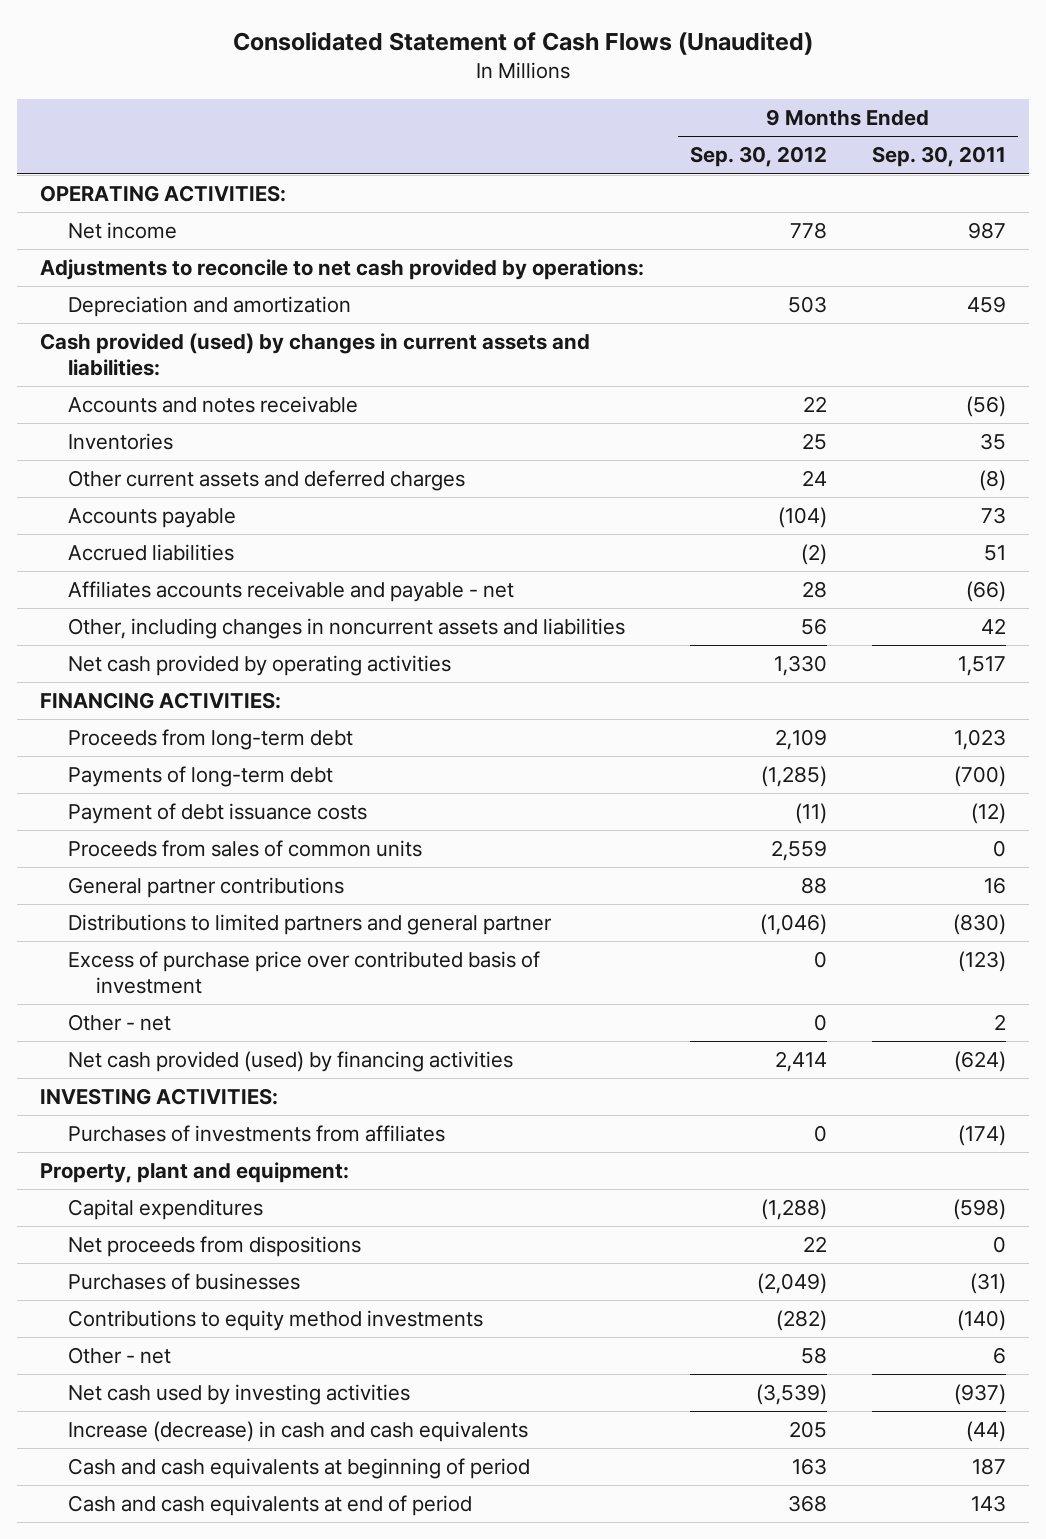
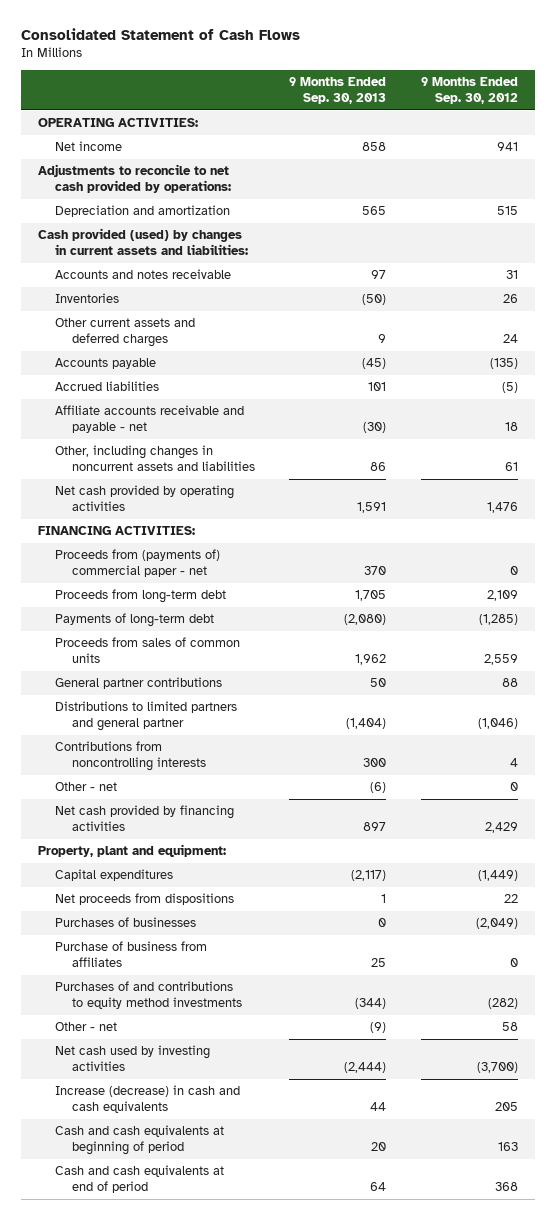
[233,31,814,55] Consolidated Statement of Cash Flows (Unaudited) -> [20,28,300,41] Consolidated Statement of Cash Flows
[872,146,1007,168] Sep. 30, 2011 -> none
none -> [289,77,387,104] 9 Months Ended Sep. 30, 2013
[789,222,827,240] 778 -> [496,142,518,152] 941
[787,296,827,314] 503 -> [496,206,518,216] 515
[802,396,827,413] 22 -> [505,270,518,280] 31
[801,433,827,451] 25 -> [502,294,518,304] 26
[777,507,827,529] (104) -> [489,358,518,370] (135)
[800,544,827,566] (2) -> [501,382,518,394] (5)
[67,581,514,603] Affiliates accounts receivable and payable - net -> [54,405,244,434] Affiliate accounts receivable and payable - net
[801,581,827,599] 28 -> [504,422,518,432] 18
[800,618,827,636] 56 -> [504,462,518,472] 61
[773,655,827,677] 1,330 -> [486,502,518,514] 1,476
none -> [54,549,220,578] Proceeds from (payments of) commercial paper - net
[67,803,367,825] Payment of debt issuance costs -> none
[67,951,540,995] Excess of purchase price over contributed basis of investment -> none
none -> [54,741,206,772] Contributions from noncontrolling interests
[40,1088,279,1106] INVESTING ACTIVITIES: -> none
[67,1125,445,1143] Purchases of investments from affiliates -> none
[67,1051,513,1073] Net cash provided (used) by financing activities -> [54,805,234,832] Net cash provided by financing activities
[774,1051,827,1073] 2,414 -> [484,822,518,834] 2,429
[760,1199,827,1221] (1,288) -> [477,870,518,882] (1,449)
none -> [54,941,207,968] Purchase of business from affiliates
[67,1310,483,1332] Contributions to equity method investments -> [54,981,242,1010] Purchases of and contributions to equity method investments
[755,1384,827,1406] (3,539) -> [476,1062,518,1074] (3,700)

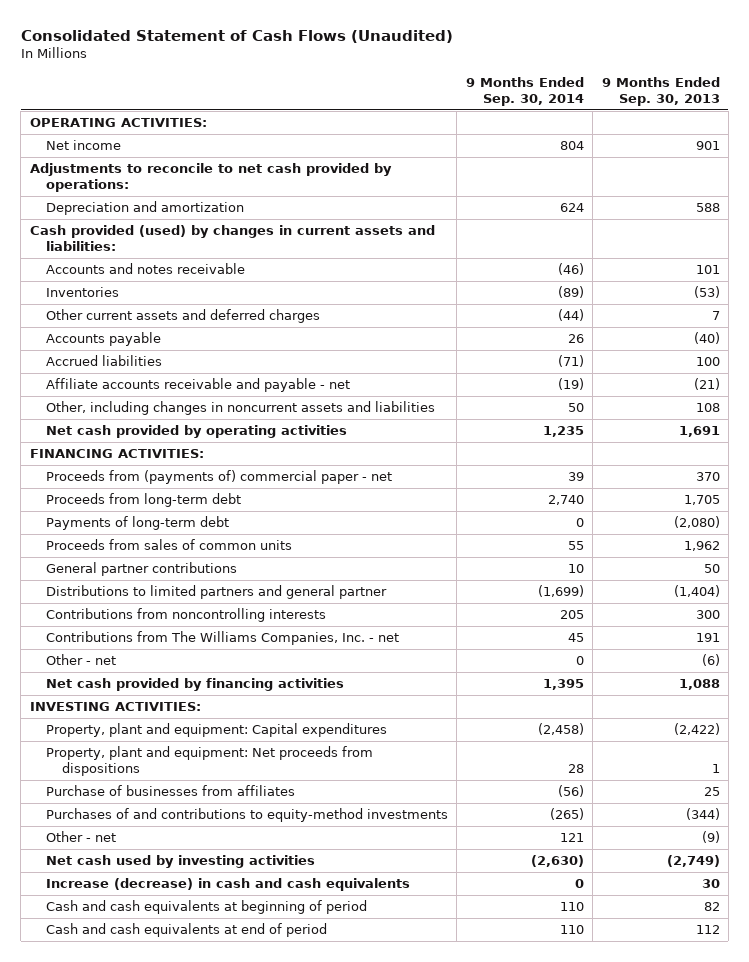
[20,28,300,41] Consolidated Statement of Cash Flows -> [20,29,453,43] Consolidated Statement of Cash Flows (Unaudited)
[420,77,518,104] 9 Months Ended Sep. 30, 2012 -> none
none -> [465,77,584,106] 9 Months Ended Sep. 30, 2014
[362,142,387,152] 858 -> [695,141,720,151] 901
[362,206,387,216] 565 -> [695,203,720,213] 588
[371,270,387,280] 97 -> [695,265,720,275] 101
[362,294,387,306] (50) -> [693,286,720,299] (53)
[378,334,387,344] 9 -> [711,311,720,321] 7
[362,358,387,370] (45) -> [693,332,720,345] (40)
[368,382,387,392] 101 -> [695,357,720,367] 100
[363,422,387,434] (30) -> [693,378,720,391] (21)
[370,462,387,472] 86 -> [695,403,720,413] 108
[357,502,387,514] 1,591 -> [678,426,720,438] 1,691
none -> [45,631,399,646] Contributions from The Williams Companies, Inc. - net
[38,844,227,858] Property, plant and equipment: -> none
[54,917,196,928] Purchases of businesses -> none
[363,822,387,832] 897 -> [678,679,720,691] 1,088
none -> [29,702,201,712] INVESTING ACTIVITIES:
[54,869,173,882] Capital expenditures -> [45,723,387,738] Property, plant and equipment: Capital expenditures
[351,870,387,882] (2,117) -> [673,723,720,736] (2,422)
[54,893,234,906] Net proceeds from dispositions -> [45,746,373,777] Property, plant and equipment: Net proceeds from dispositions
[54,941,207,968] Purchase of business from affiliates -> [45,785,295,797] Purchase of businesses from affiliates
[54,981,242,1010] Purchases of and contributions to equity method investments -> [45,808,448,823] Purchases of and contributions to equity-method investments
[344,1062,387,1074] (2,444) -> [666,855,720,868] (2,749)
[370,1102,387,1112] 44 -> [701,879,720,889] 30
[371,1142,387,1152] 20 -> [703,902,720,912] 82
[370,1182,387,1192] 64 -> [695,925,720,935] 112

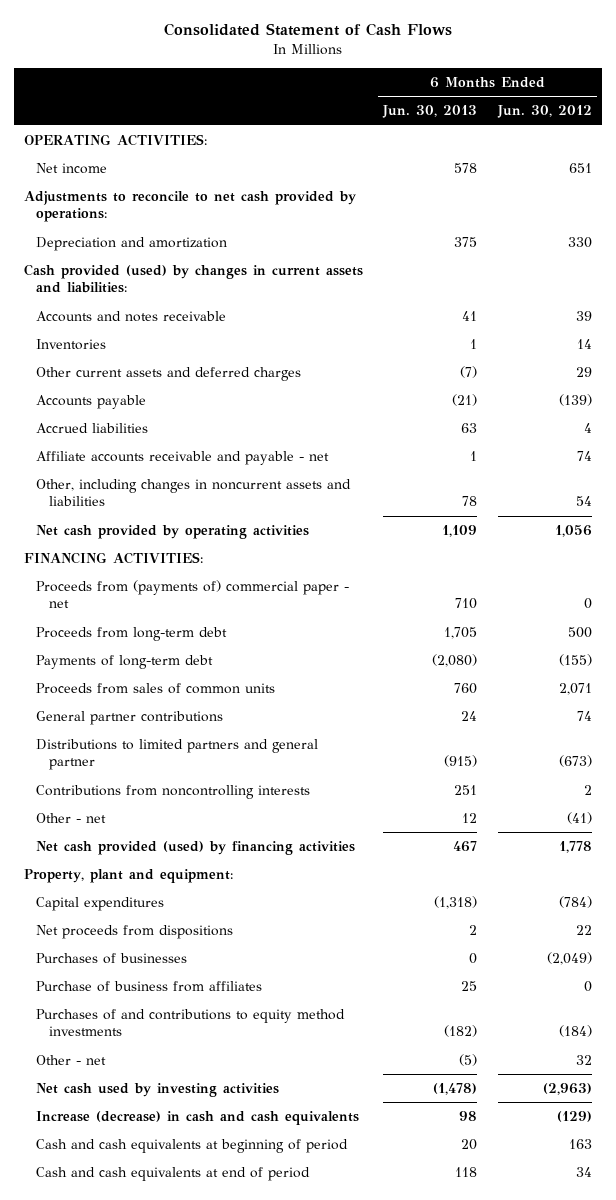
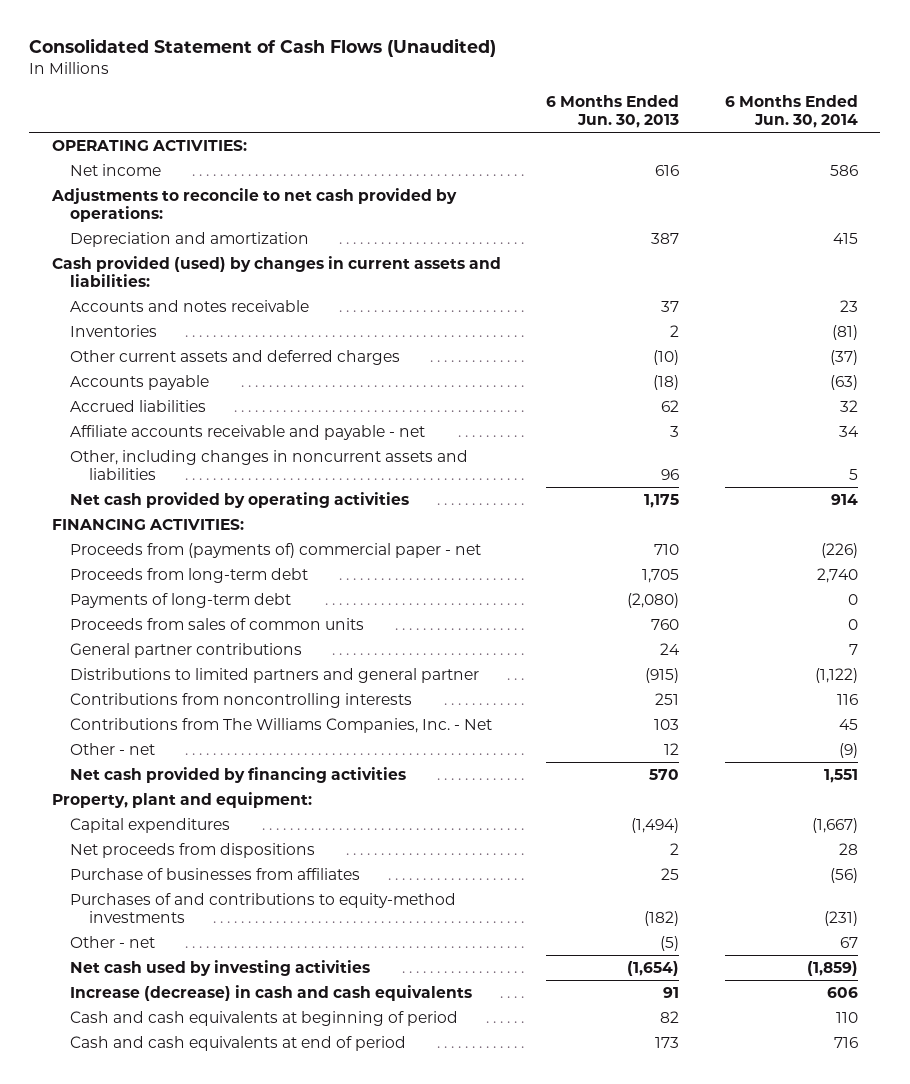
[163,23,452,37] Consolidated Statement of Cash Flows -> [29,38,497,58] Consolidated Statement of Cash Flows (Unaudited)
[496,105,592,119] Jun. 30, 2012 -> none
none -> [724,94,858,128] 6 Months Ended Jun. 30, 2014
[454,162,478,173] 578 -> [655,164,680,176] 616
[454,236,478,247] 375 -> [651,232,680,244] 387
[462,310,478,321] 41 -> [661,300,680,312] 37
[470,338,478,349] 1 -> [670,324,680,337] 2
[460,365,478,378] (7) -> [653,349,680,365] (10)
[452,393,478,406] (21) -> [653,374,680,390] (18)
[461,422,478,433] 63 -> [661,399,680,412] 62
[470,450,478,461] 1 -> [670,425,680,437] 3
[462,496,478,507] 78 -> [661,468,680,480] 96
[442,524,478,537] 1,109 -> [644,493,680,508] 1,175
none -> [70,717,493,733] Contributions from The Williams Companies, Inc. - Net
[36,840,356,855] Net cash provided (used) by financing activities -> [70,766,407,783] Net cash provided by financing activities
[453,840,478,852] 467 -> [649,768,680,780] 570
[434,895,478,909] (1,318) -> [631,817,680,833] (1,494)
[36,952,188,964] Purchases of businesses -> none
[36,980,263,992] Purchase of business from affiliates -> [70,867,361,880] Purchase of businesses from affiliates
[36,1008,346,1037] Purchases of and contributions to equity method investments -> [70,892,457,923] Purchases of and contributions to equity-method investments
[433,1082,478,1095] (1,478) -> [627,960,680,976] (1,654)
[459,1110,478,1121] 98 -> [663,986,680,998] 91
[461,1138,478,1150] 20 -> [660,1010,680,1023] 82
[455,1166,478,1177] 118 -> [655,1036,680,1048] 173

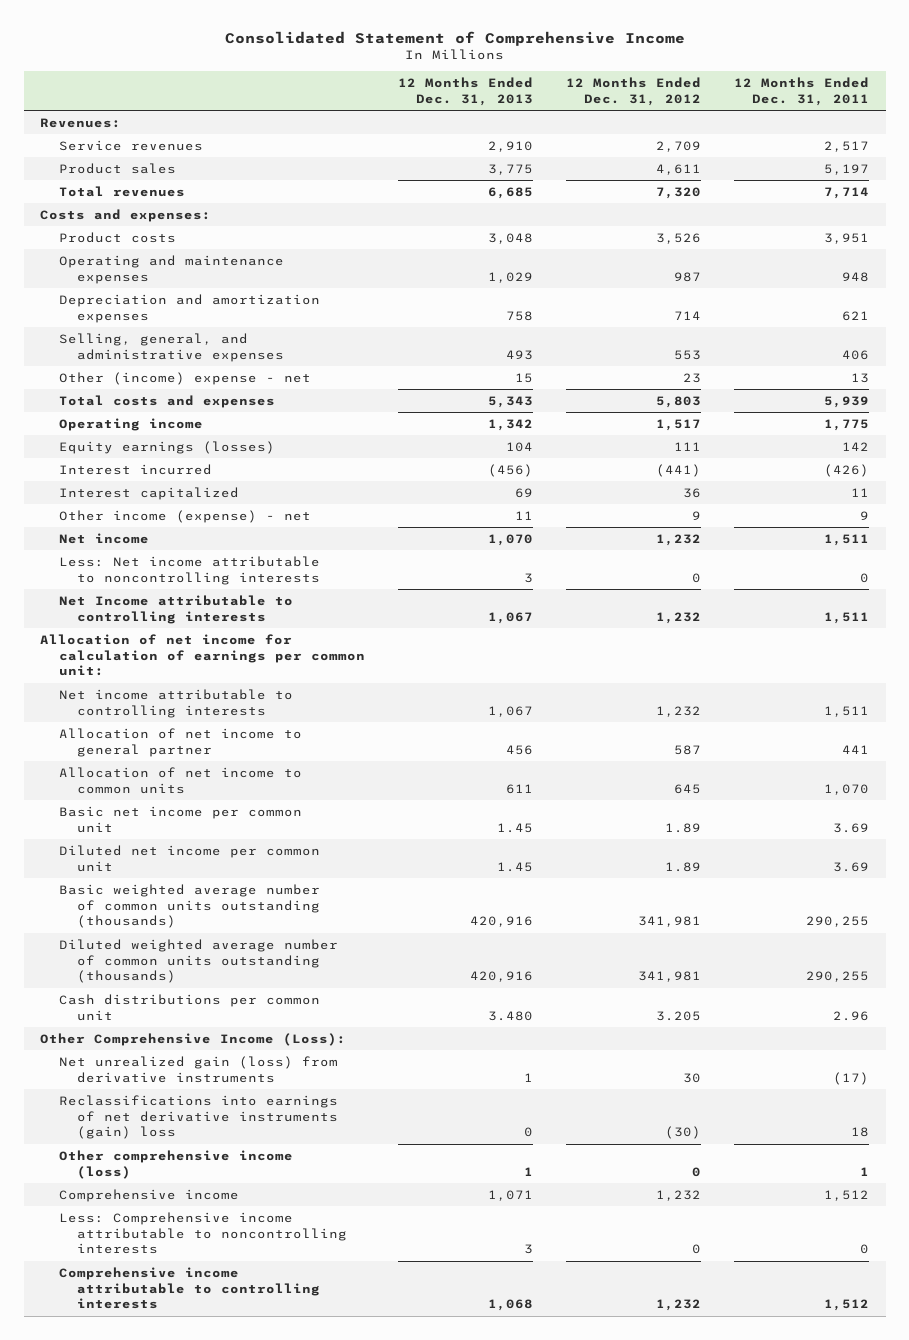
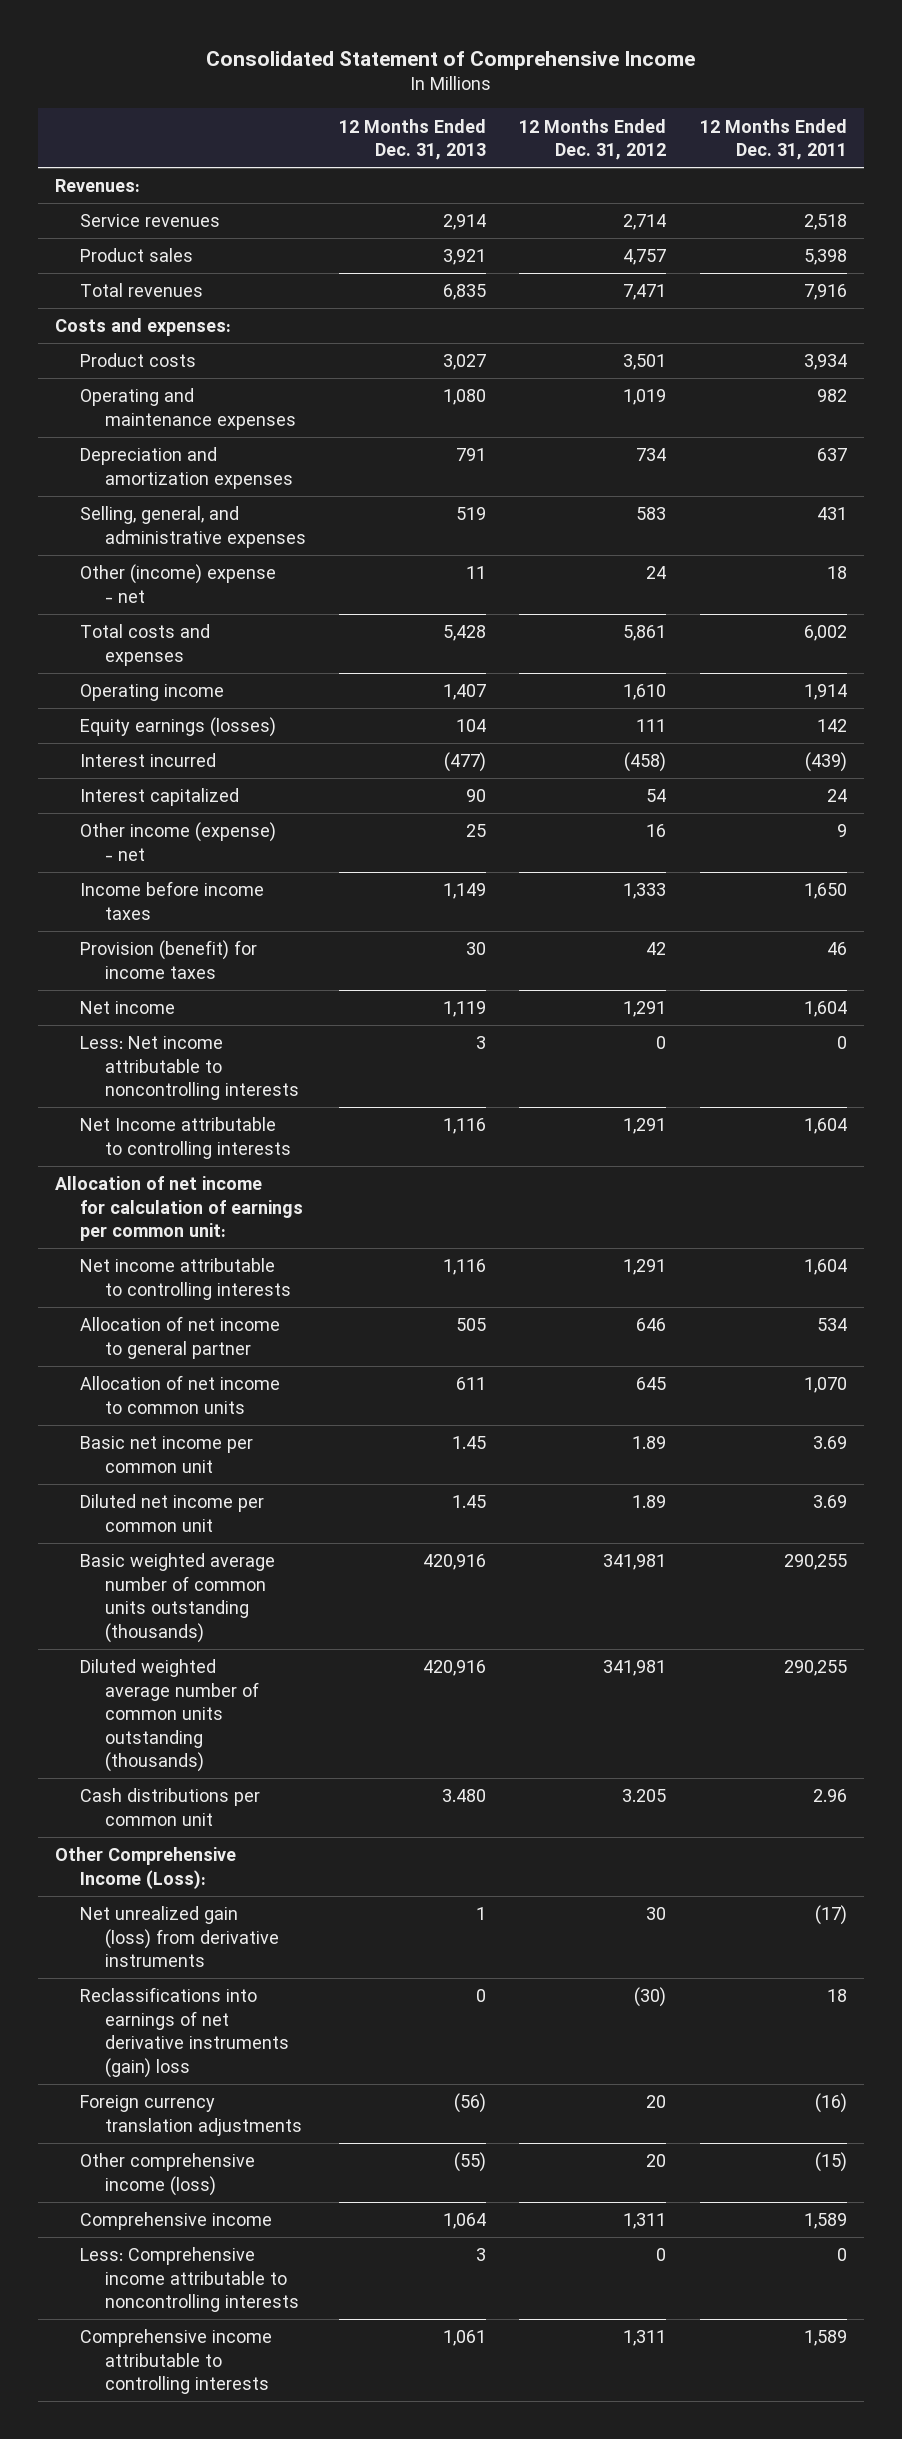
[487,141,533,153] 2,910 -> [443,214,487,231] 2,914
[655,141,701,153] 2,709 -> [623,214,667,231] 2,714
[824,141,870,153] 2,517 -> [803,214,847,231] 2,518
[487,164,533,176] 3,775 -> [443,249,487,266] 3,921
[655,164,701,176] 4,611 -> [623,249,667,266] 4,757
[824,164,870,176] 5,197 -> [803,249,847,266] 5,398
[487,187,533,200] 6,685 -> [443,284,487,301] 6,835
[655,187,701,200] 7,320 -> [623,284,667,301] 7,471
[824,187,870,200] 7,714 -> [803,284,847,301] 7,916
[487,233,533,245] 3,048 -> [443,354,487,371] 3,027
[655,233,701,245] 3,526 -> [623,354,667,371] 3,501
[824,233,870,245] 3,951 -> [803,354,847,371] 3,934
[487,271,533,283] 1,029 -> [443,389,487,406] 1,080
[673,271,701,282] 987 -> [623,389,667,406] 1,019
[842,271,870,282] 948 -> [816,389,847,403] 982
[505,310,533,321] 758 -> [456,448,487,462] 791
[673,310,701,320] 714 -> [636,448,667,462] 734
[842,310,870,321] 621 -> [816,448,847,462] 637
[505,349,533,360] 493 -> [456,507,487,521] 519
[673,349,701,360] 553 -> [636,507,667,521] 583
[842,349,870,360] 406 -> [816,507,847,521] 431
[514,373,533,384] 15 -> [466,566,487,580] 11
[682,373,701,384] 23 -> [646,566,667,580] 24
[851,373,870,384] 13 -> [826,566,847,580] 18
[487,396,533,409] 5,343 -> [443,625,487,642] 5,428
[655,396,701,409] 5,803 -> [623,625,667,642] 5,861
[824,396,870,409] 5,939 -> [803,625,847,642] 6,002
[487,419,533,432] 1,342 -> [443,684,487,701] 1,407
[655,419,701,432] 1,517 -> [623,684,667,701] 1,610
[824,419,870,432] 1,775 -> [803,684,847,701] 1,914
[487,464,533,478] (456) -> [444,752,487,773] (477)
[655,464,701,478] (441) -> [624,752,667,773] (458)
[824,464,870,478] (426) -> [804,752,847,773] (439)
[514,488,533,499] 69 -> [466,789,487,803] 90
[682,488,701,499] 36 -> [646,789,667,803] 54
[851,488,870,498] 11 -> [826,789,847,803] 24
[514,511,533,521] 11 -> [466,824,487,838] 25
[691,511,701,521] 9 -> [646,824,667,838] 16
none -> [79,881,264,920] Income before income taxes
none -> [79,940,257,979] Provision (benefit) for income taxes
[487,534,533,547] 1,070 -> [443,1001,487,1018] 1,119
[655,534,701,547] 1,232 -> [623,1001,667,1018] 1,291
[824,534,870,547] 1,511 -> [803,1001,847,1018] 1,604
[487,611,533,624] 1,067 -> [443,1118,487,1135] 1,116
[655,611,701,624] 1,232 -> [623,1118,667,1135] 1,291
[824,611,870,624] 1,511 -> [803,1118,847,1135] 1,604
[487,705,533,717] 1,067 -> [443,1259,487,1276] 1,116
[655,705,701,717] 1,232 -> [623,1259,667,1276] 1,291
[824,705,870,717] 1,511 -> [803,1259,847,1276] 1,604
[505,744,533,755] 456 -> [456,1318,487,1332] 505
[673,744,701,755] 587 -> [636,1318,667,1332] 646
[842,744,870,754] 441 -> [816,1318,847,1332] 534
none -> [79,2095,302,2136] Foreign currency translation adjustments
[523,1166,533,1176] 1 -> [454,2152,487,2173] (55)
[691,1166,701,1177] 0 -> [646,2154,667,2168] 20
[860,1166,870,1176] 1 -> [814,2152,847,2173] (15)
[487,1190,533,1202] 1,071 -> [443,2213,487,2230] 1,064
[655,1190,701,1202] 1,232 -> [623,2213,667,2230] 1,311
[824,1190,870,1202] 1,512 -> [803,2213,847,2230] 1,589
[487,1299,533,1312] 1,068 -> [443,2330,487,2347] 1,061
[655,1299,701,1312] 1,232 -> [623,2330,667,2347] 1,311
[824,1299,870,1312] 1,512 -> [803,2330,847,2347] 1,589

